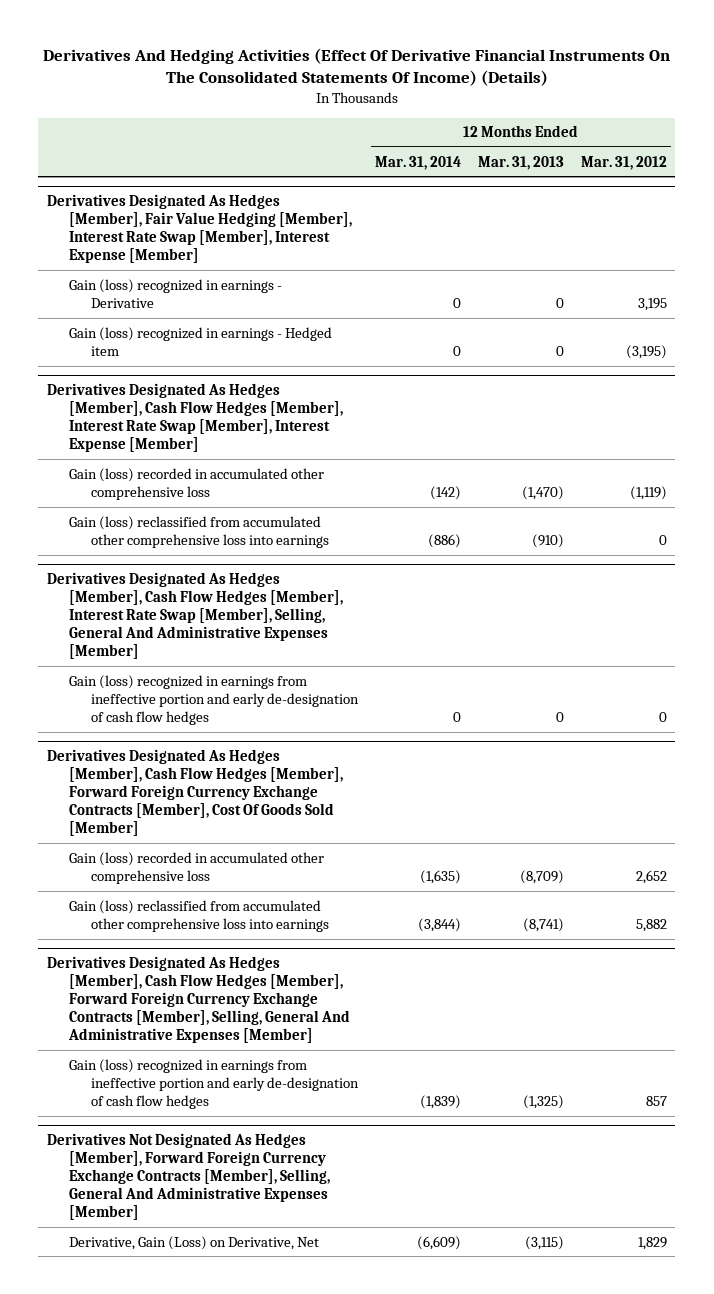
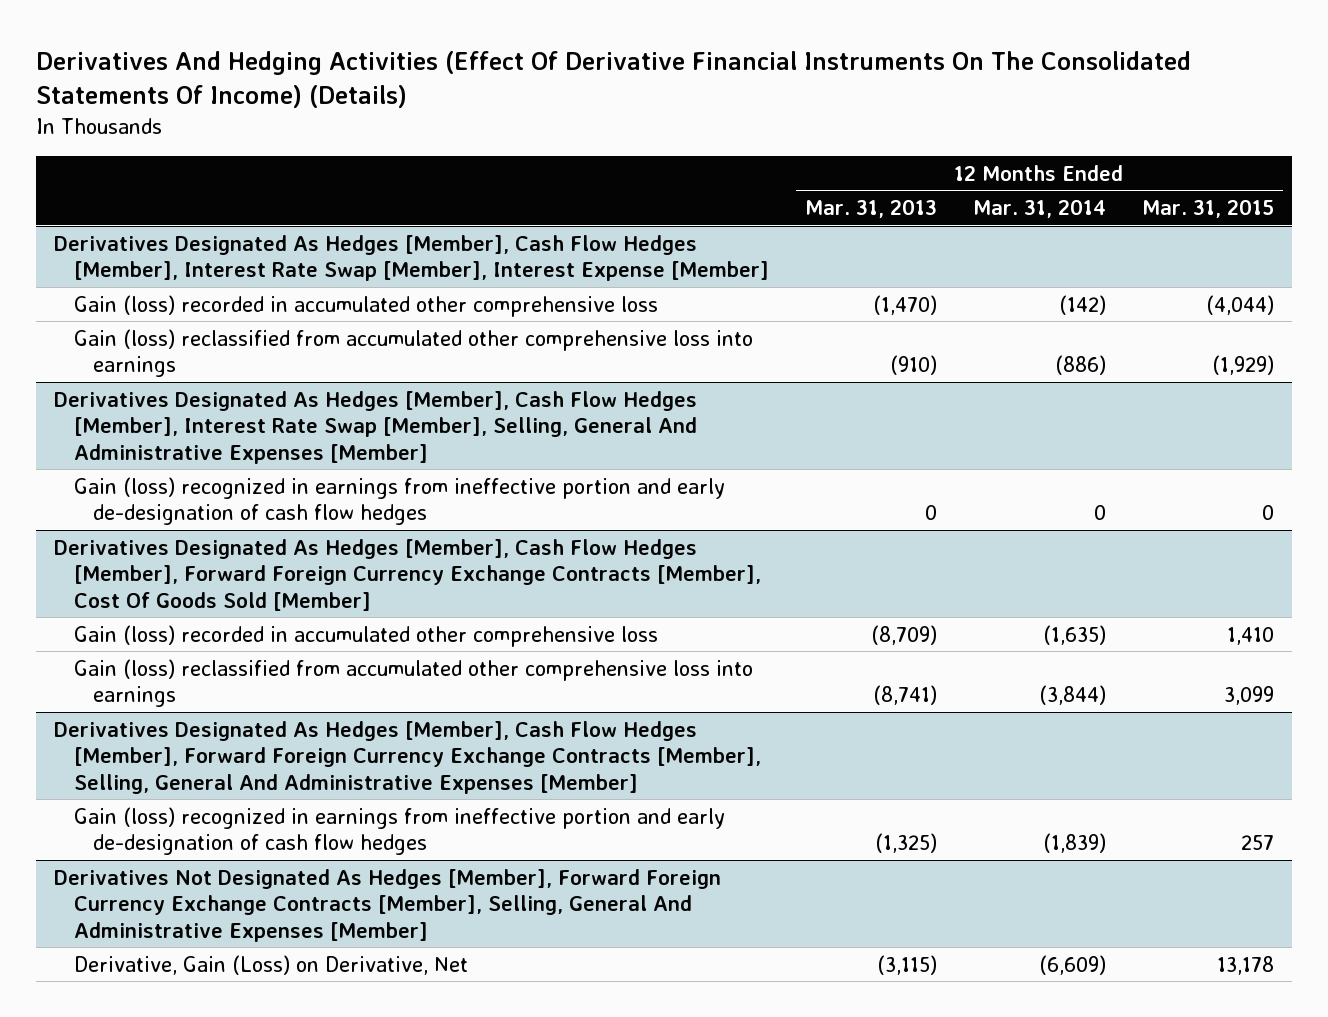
[580,155,667,170] Mar. 31, 2012 -> none
none -> [1141,198,1274,218] Mar. 31, 2015
[46,193,352,263] Derivatives Designated As Hedges [Member], Fair Value Hedging [Member], Interest Rate Swap [Member], Interest Expense [Member] -> none
[68,278,282,308] Gain (loss) recognized in earnings - Derivative -> none
[68,326,332,356] Gain (loss) recognized in earnings - Hedged item -> none

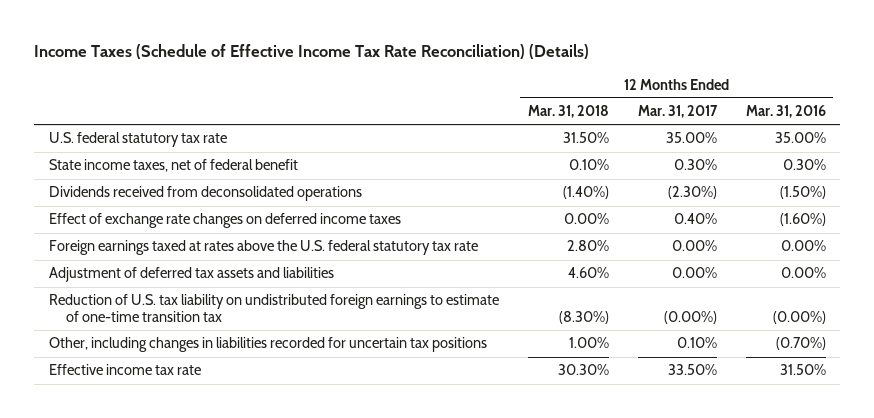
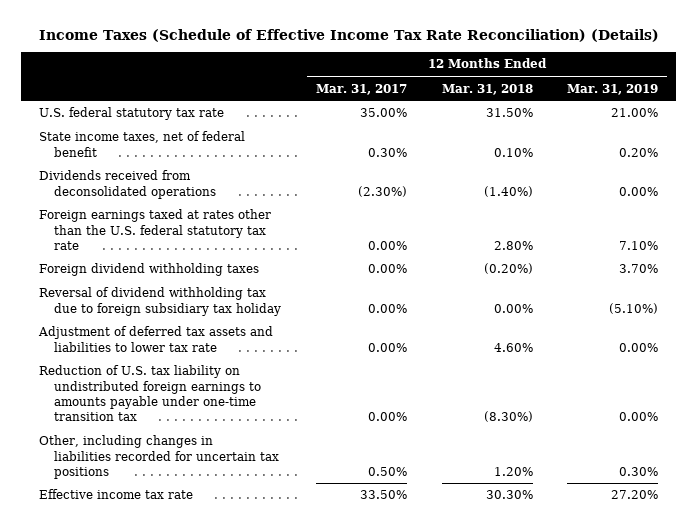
[745,105,826,119] Mar. 31, 2016 -> none
none -> [567,83,659,95] Mar. 31, 2019
[48,213,401,229] Effect of exchange rate changes on deferred income taxes -> none
[48,240,478,256] Foreign earnings taxed at rates above the U.S. federal statutory tax rate -> [38,209,271,250] Foreign earnings taxed at rates other than the U.S. federal statutory tax rate
none -> [38,263,259,277] Foreign dividend withholding taxes
none -> [38,287,282,316] Reversal of dividend withholding tax due to foreign subsidiary tax holiday
[48,267,334,283] Adjustment of deferred tax assets and liabilities -> [37,326,273,352] Adjustment of deferred tax assets and liabilities to lower tax rate
[48,294,499,323] Reduction of U.S. tax liability on undistributed foreign earnings to estimate of one-time transition tax -> [38,365,262,421] Reduction of U.S. tax liability on undistributed foreign earnings to amounts payable under one-time transition tax
[663,311,717,325] (0.00%) -> [367,411,407,421] 0.00%
[568,337,609,349] 1.00% -> [493,466,533,476] 1.20%
[676,337,717,349] 0.10% -> [367,466,407,476] 0.50%

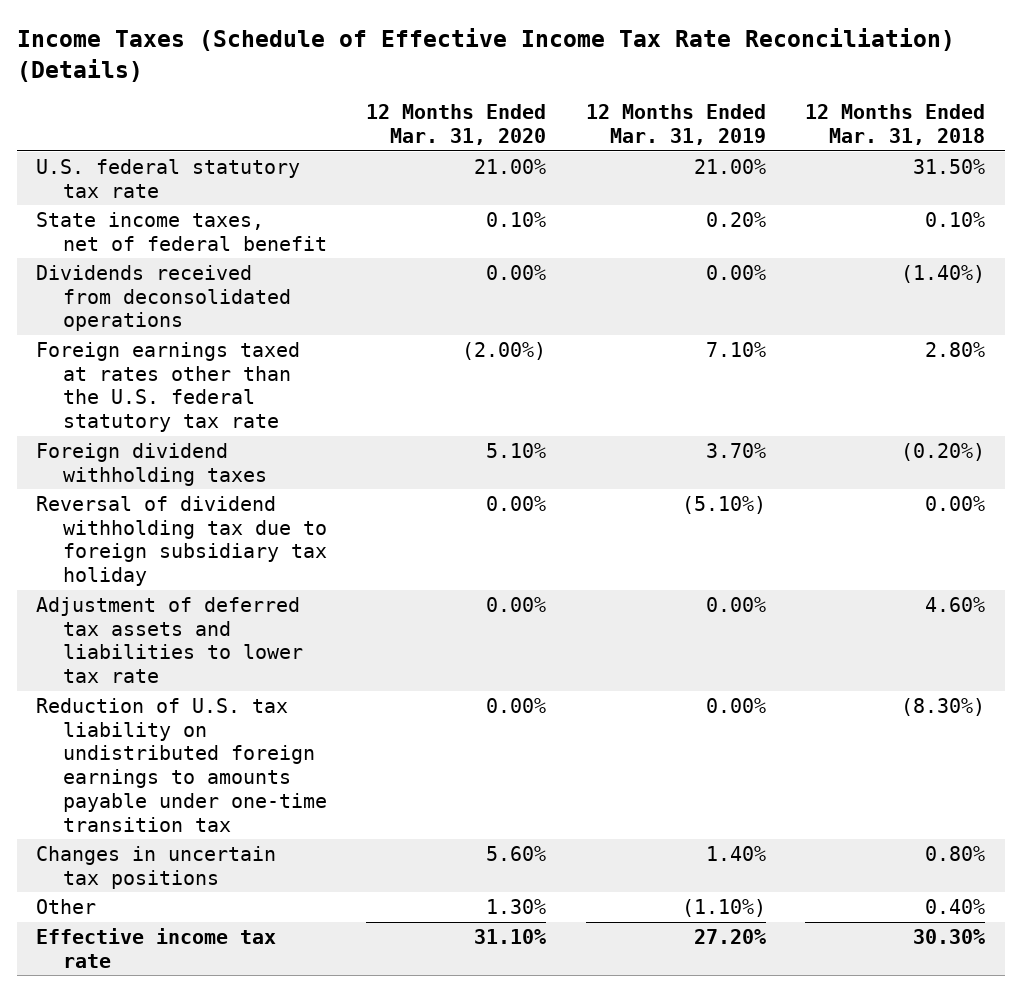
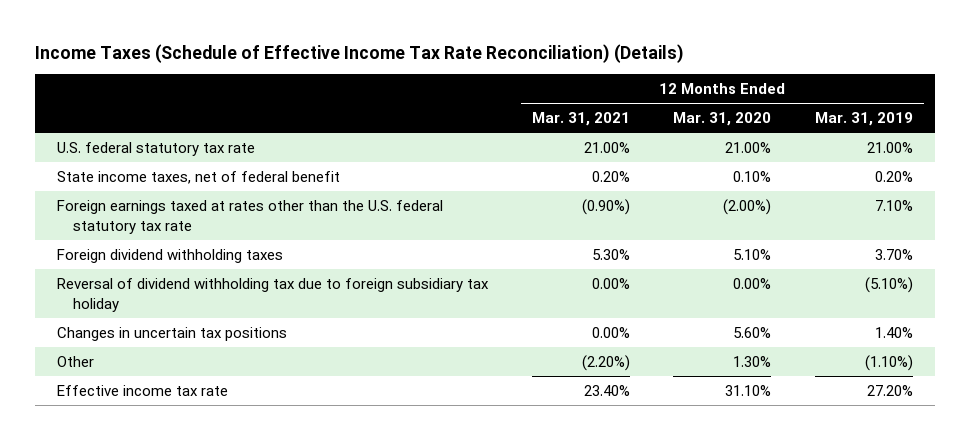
[805,104,986,145] 12 Months Ended Mar. 31, 2018 -> none
none -> [531,112,630,127] Mar. 31, 2021
[36,264,291,332] Dividends received from deconsolidated operations -> none
[36,596,303,684] Adjustment of deferred tax assets and liabilities to lower tax rate -> none
[36,697,327,832] Reduction of U.S. tax liability on undistributed foreign earnings to amounts payable under one-time transition tax -> none

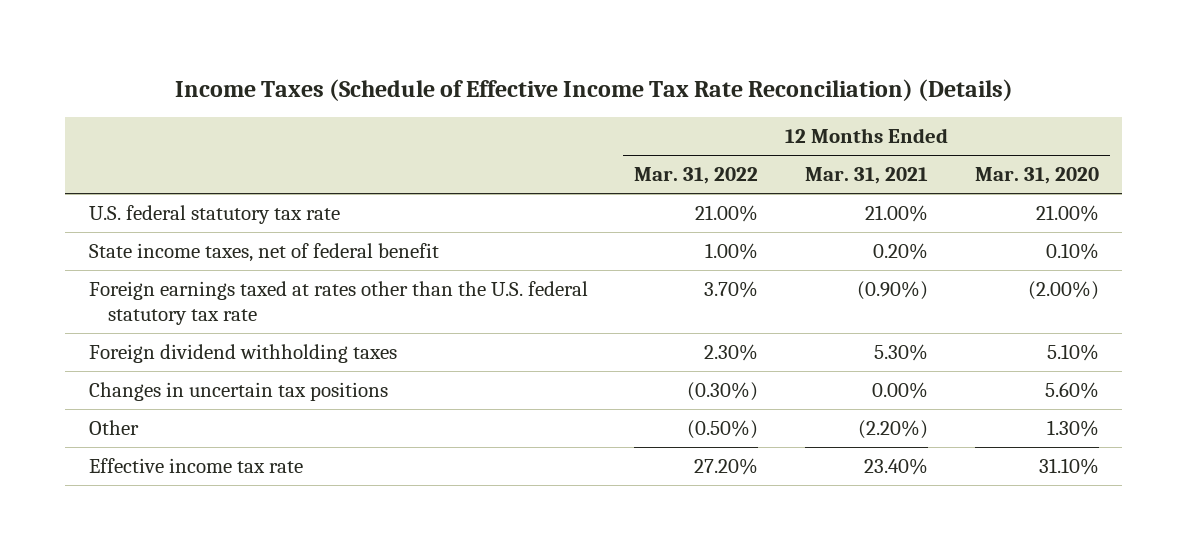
[814,112,913,127] Mar. 31, 2019 -> none
none -> [634,167,759,185] Mar. 31, 2022
[57,277,490,312] Reversal of dividend withholding tax due to foreign subsidiary tax holiday -> none

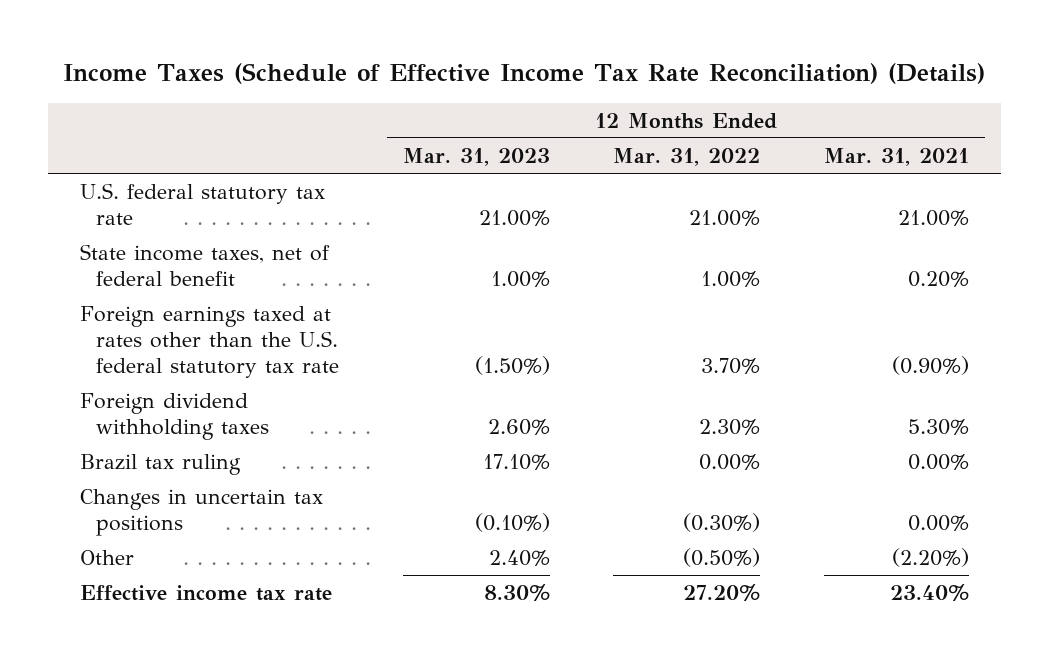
[974,167,1099,185] Mar. 31, 2020 -> none
none -> [402,147,550,166] Mar. 31, 2023
none -> [79,453,241,475] Brazil tax ruling

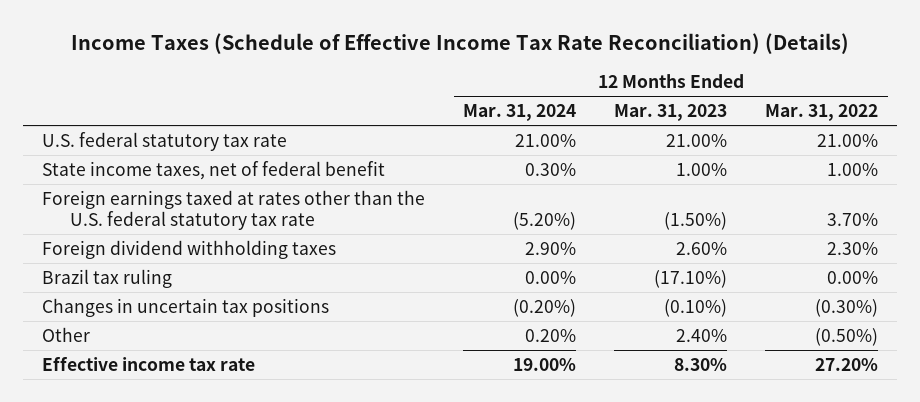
[824,147,970,166] Mar. 31, 2021 -> none
none -> [463,103,577,121] Mar. 31, 2024
[482,453,550,470] 17.10% -> [654,269,728,288] (17.10%)

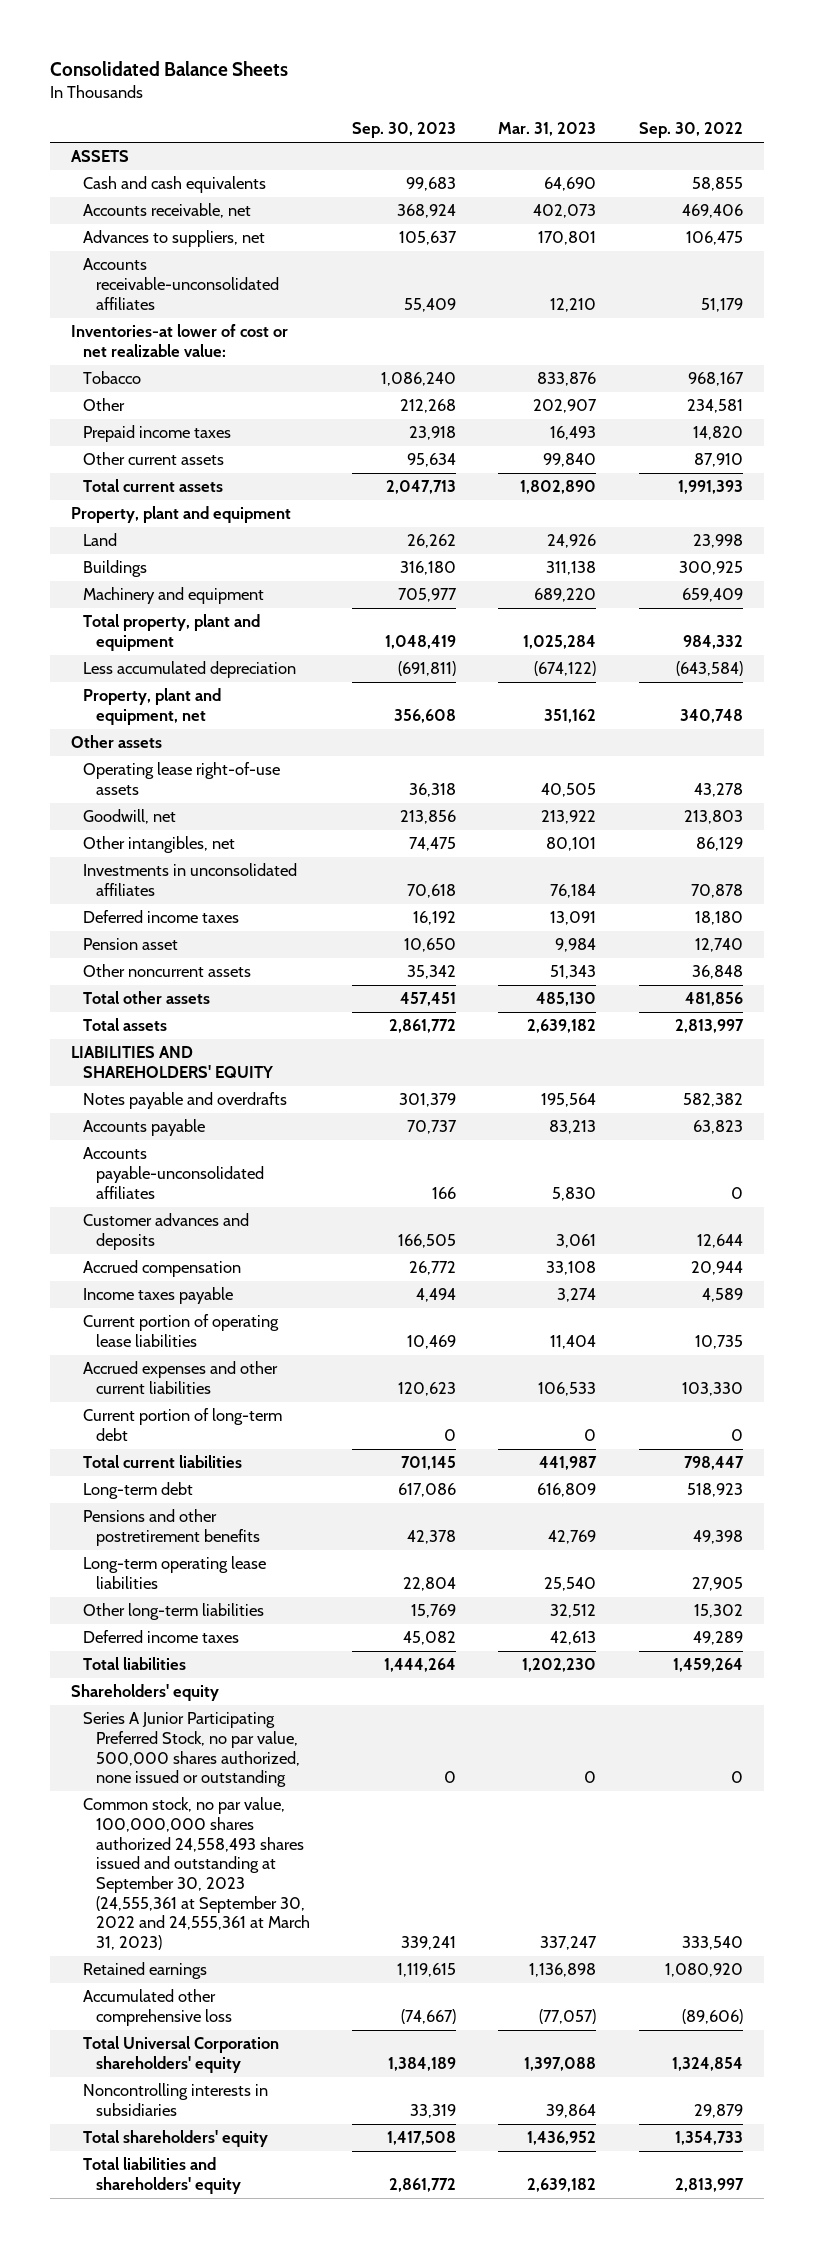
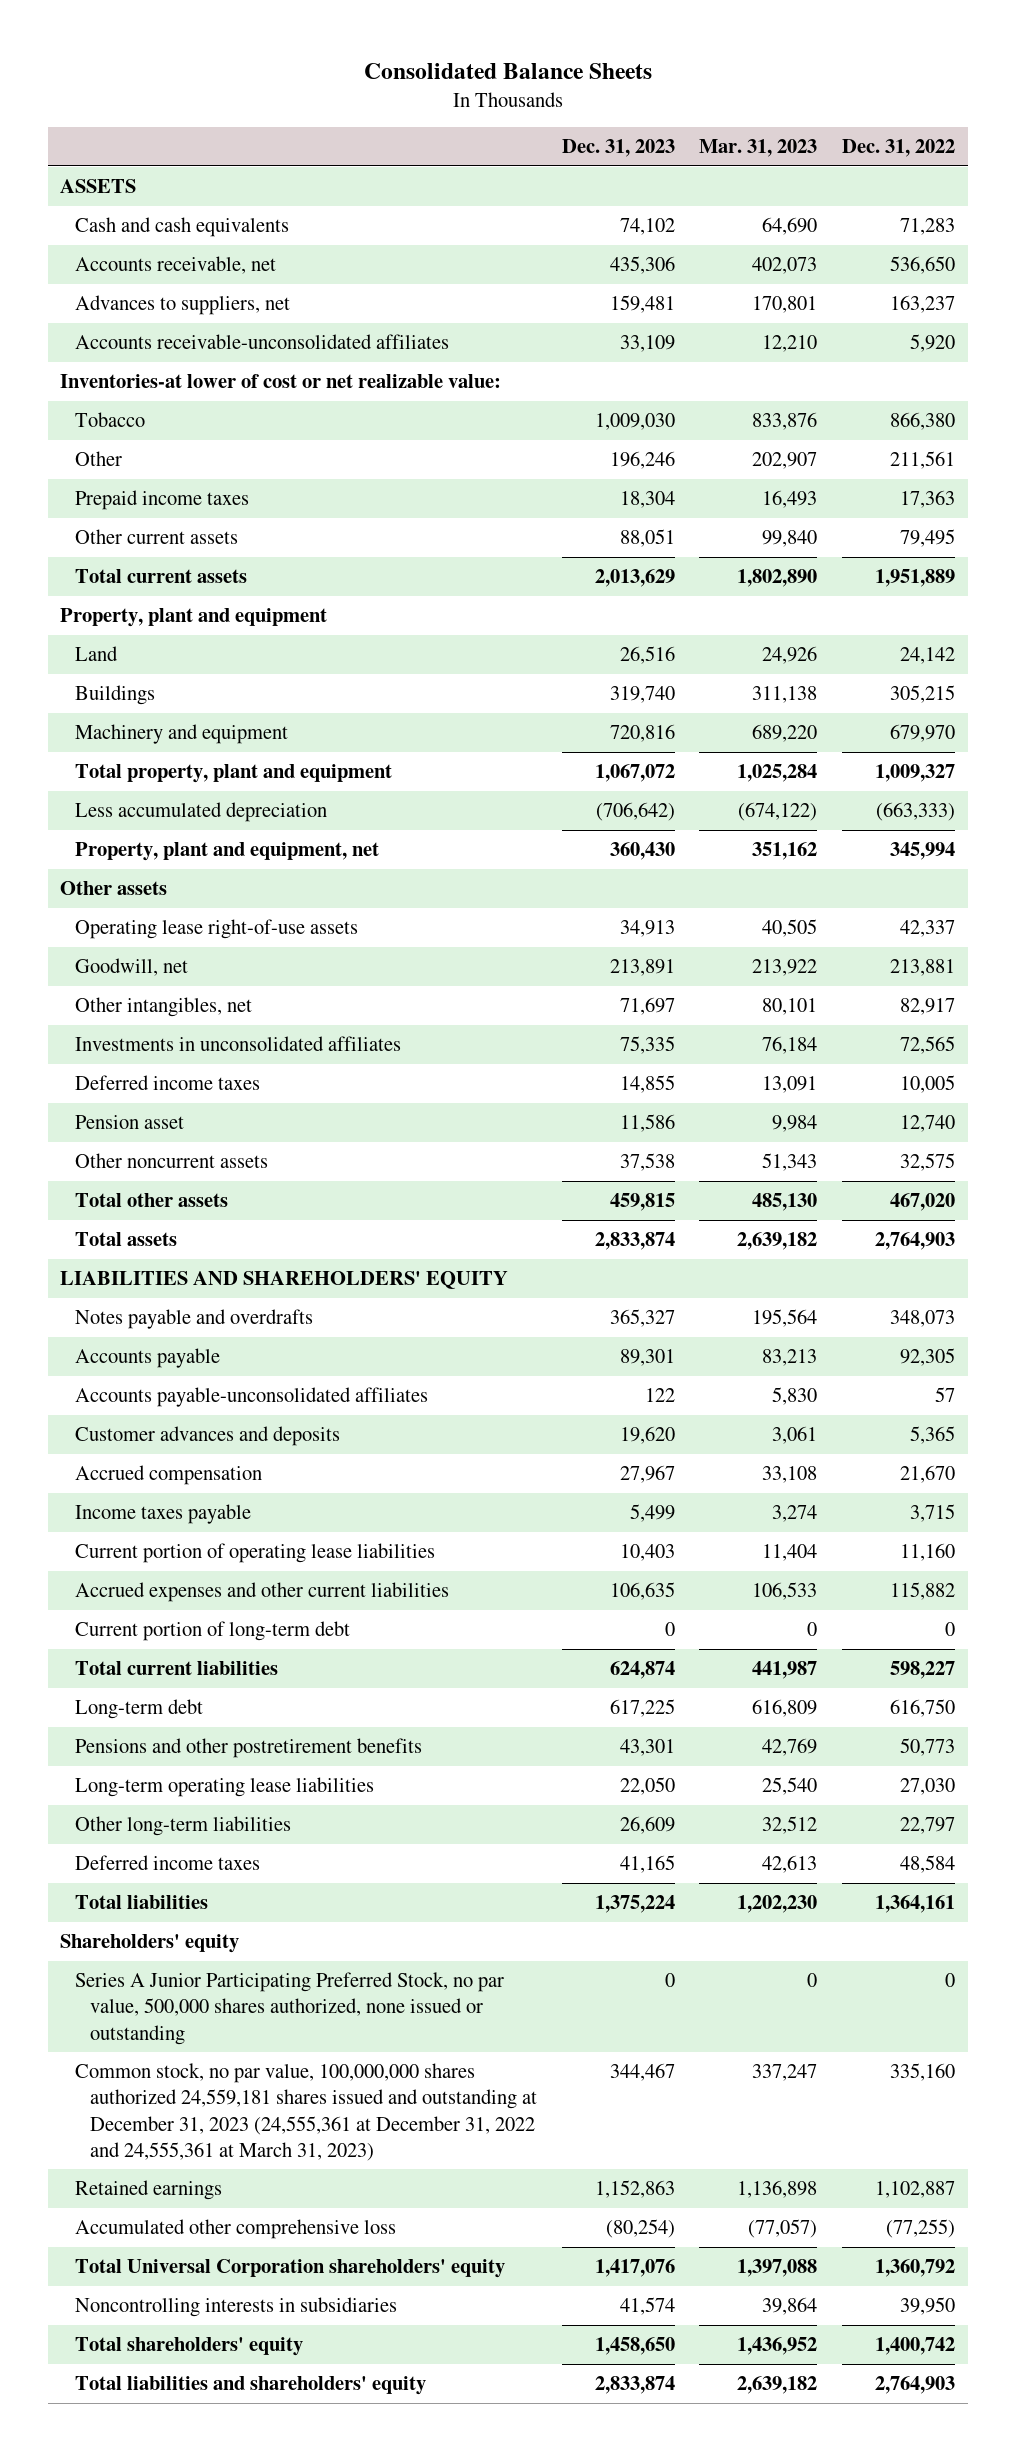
[351,122,456,139] Sep. 30, 2023 -> none
[638,122,743,139] Sep. 30, 2022 -> none
none -> [561,139,675,158] Dec. 31, 2023
none -> [842,139,956,158] Dec. 31, 2022
[83,1797,310,1950] Common stock, no par value, 100,000,000 shares authorized 24,558,493 shares issued and outstanding at September 30, 2023 (24,555,361 at September 30, 2022 and 24,555,361 at March 31, 2023) -> [74,2063,538,2161] Common stock, no par value, 100,000,000 shares authorized 24,559,181 shares issued and outstanding at December 31, 2023 (24,555,361 at December 31, 2022 and 24,555,361 at March 31, 2023)

